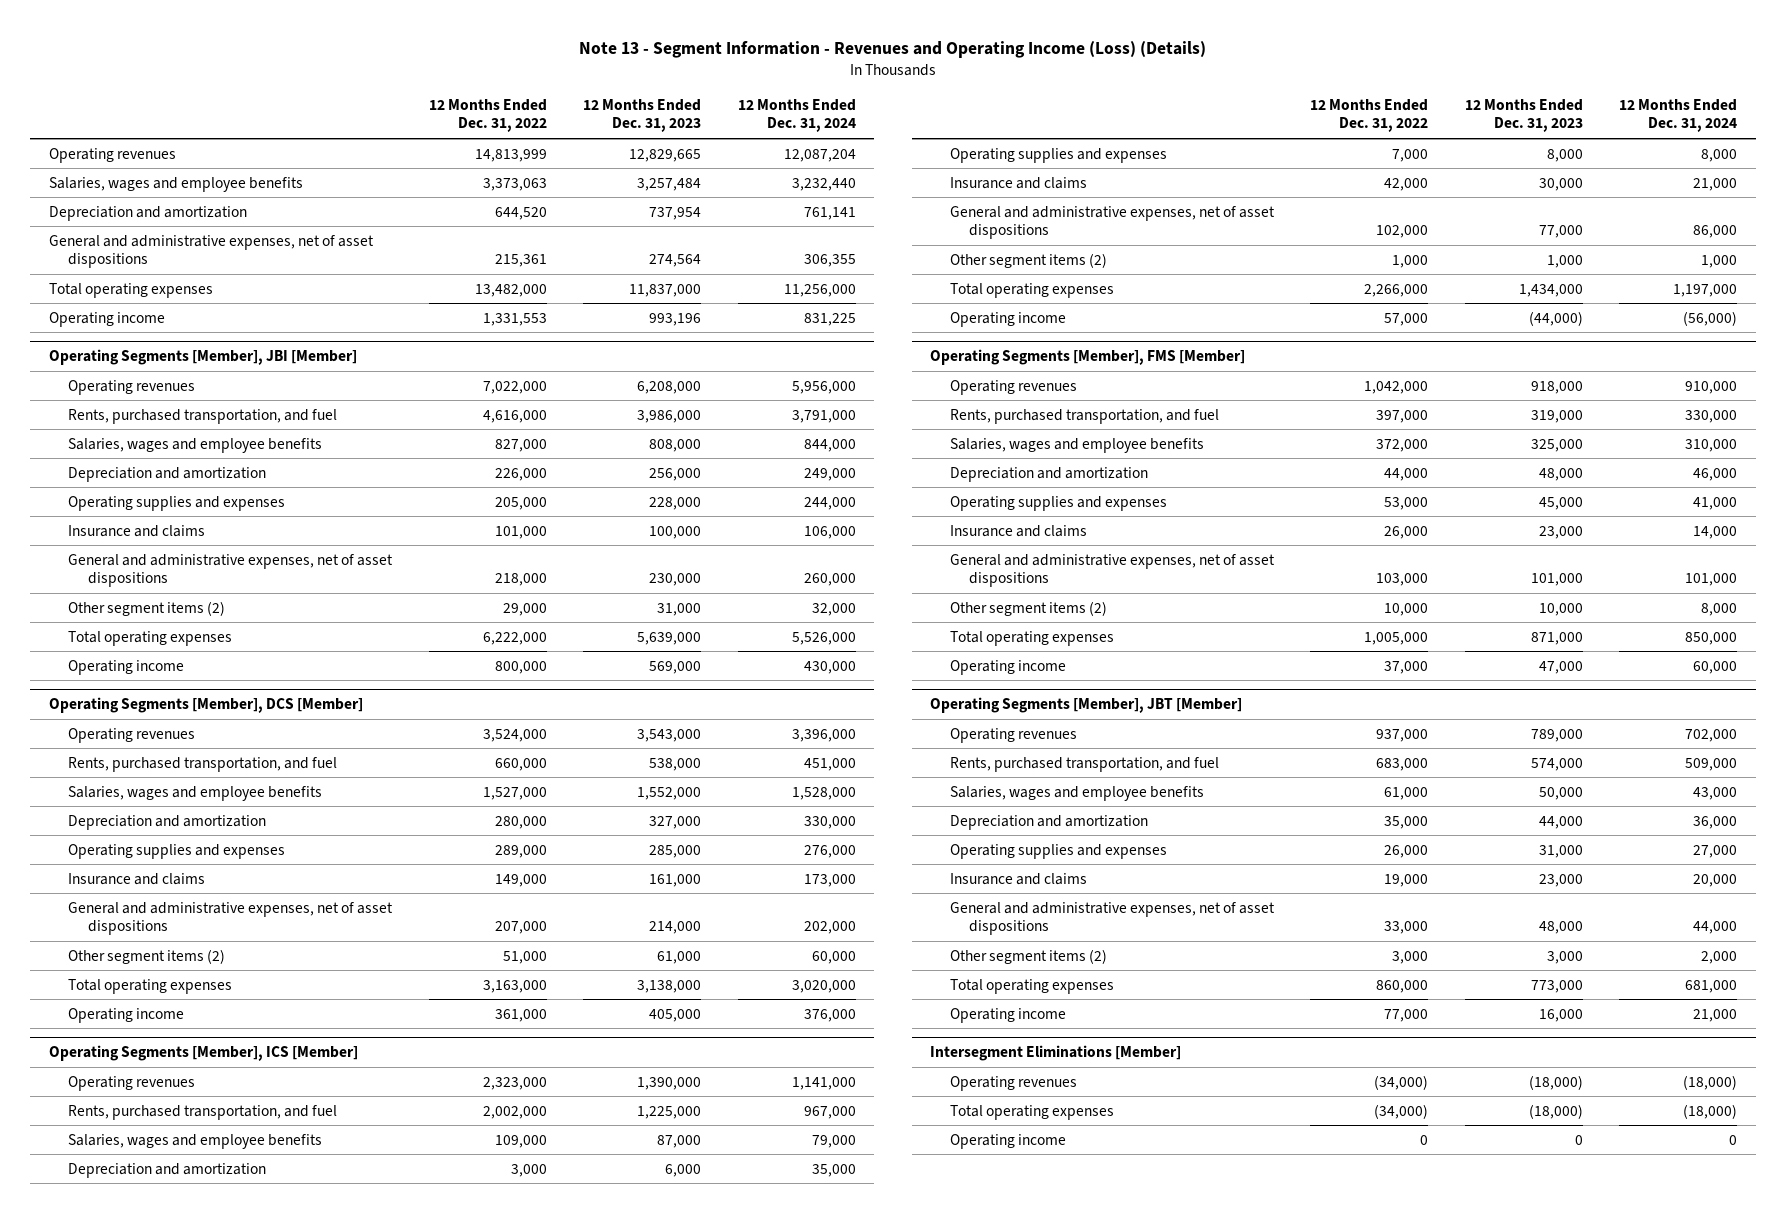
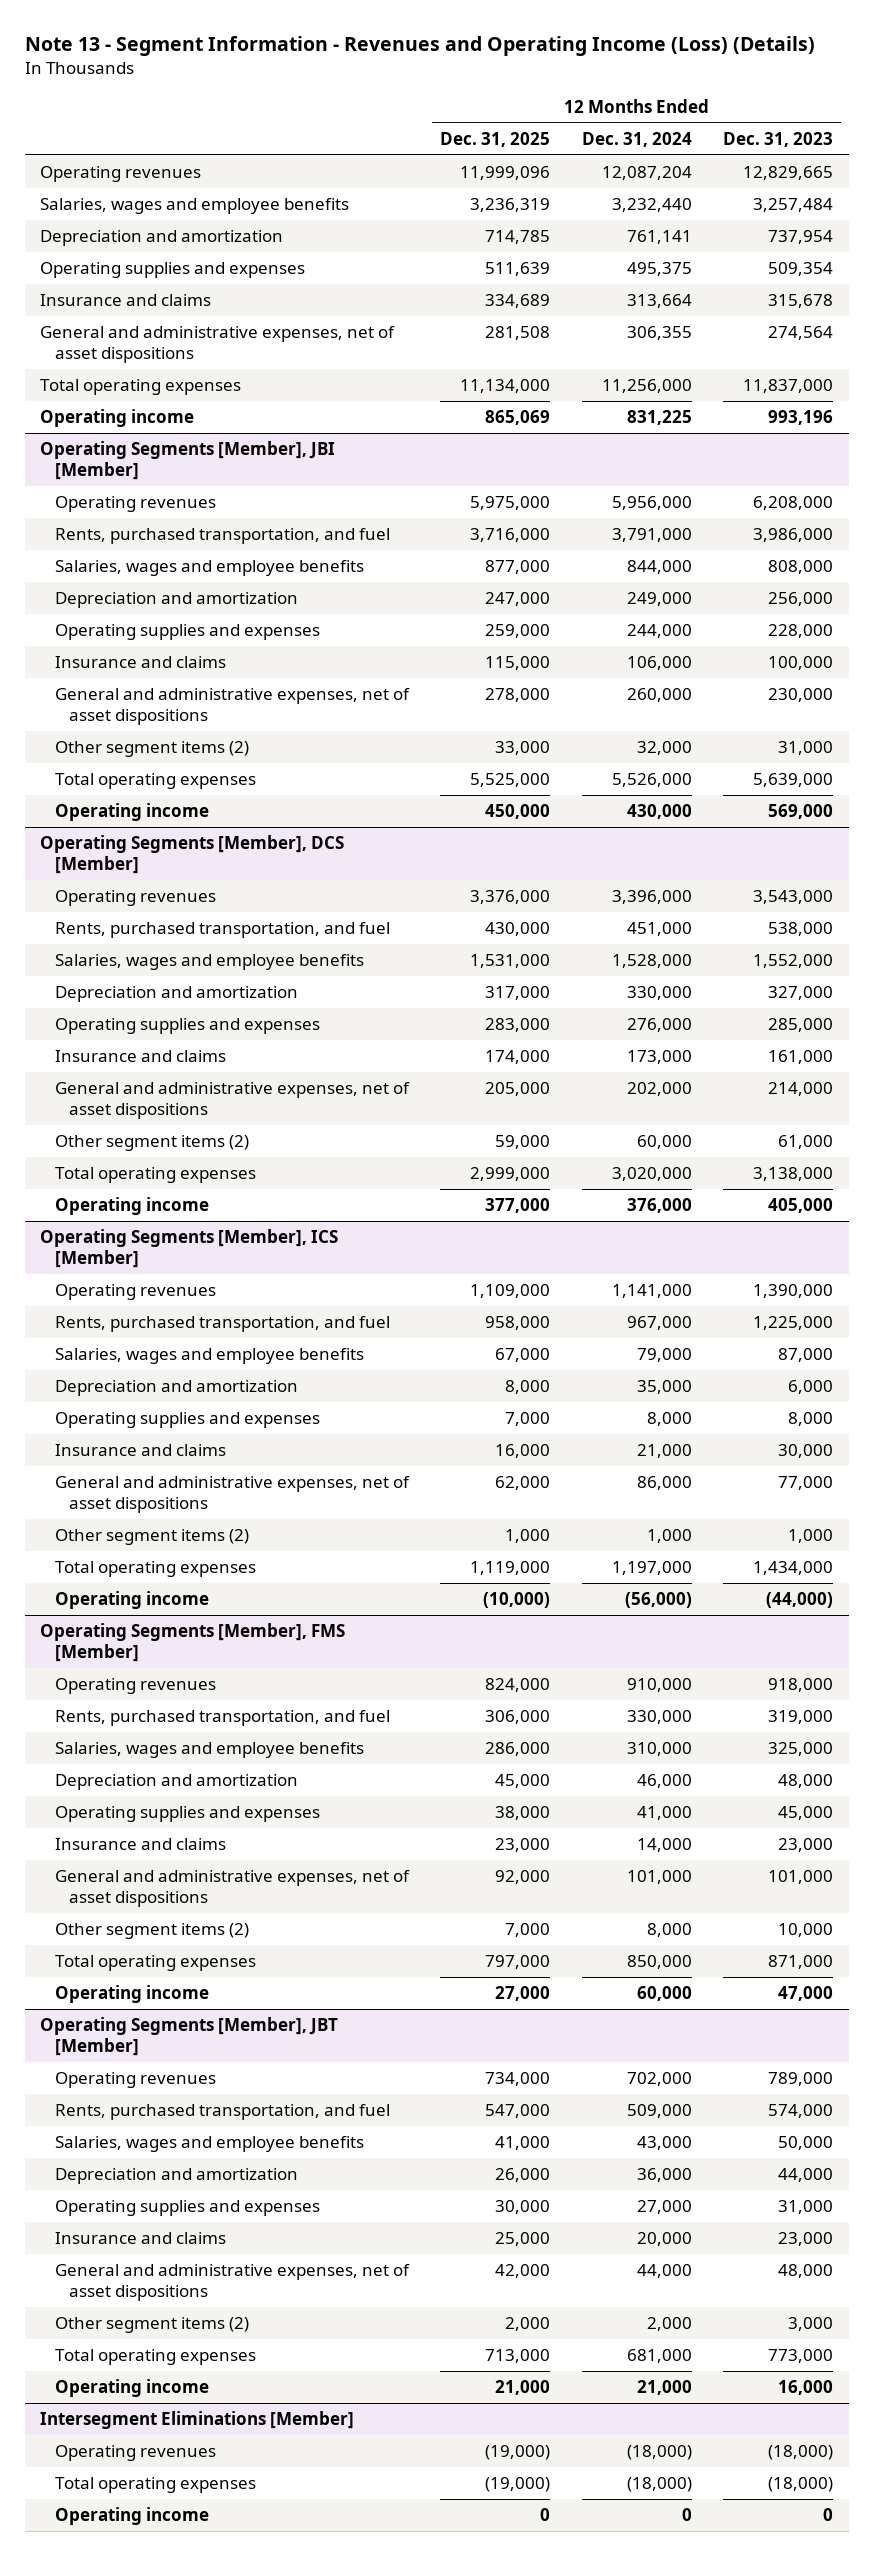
[428,98,547,133] 12 Months Ended Dec. 31, 2022 -> none
none -> [440,131,551,147] Dec. 31, 2025
none -> [40,262,306,279] Operating supplies and expenses
none -> [40,294,212,307] Insurance and claims

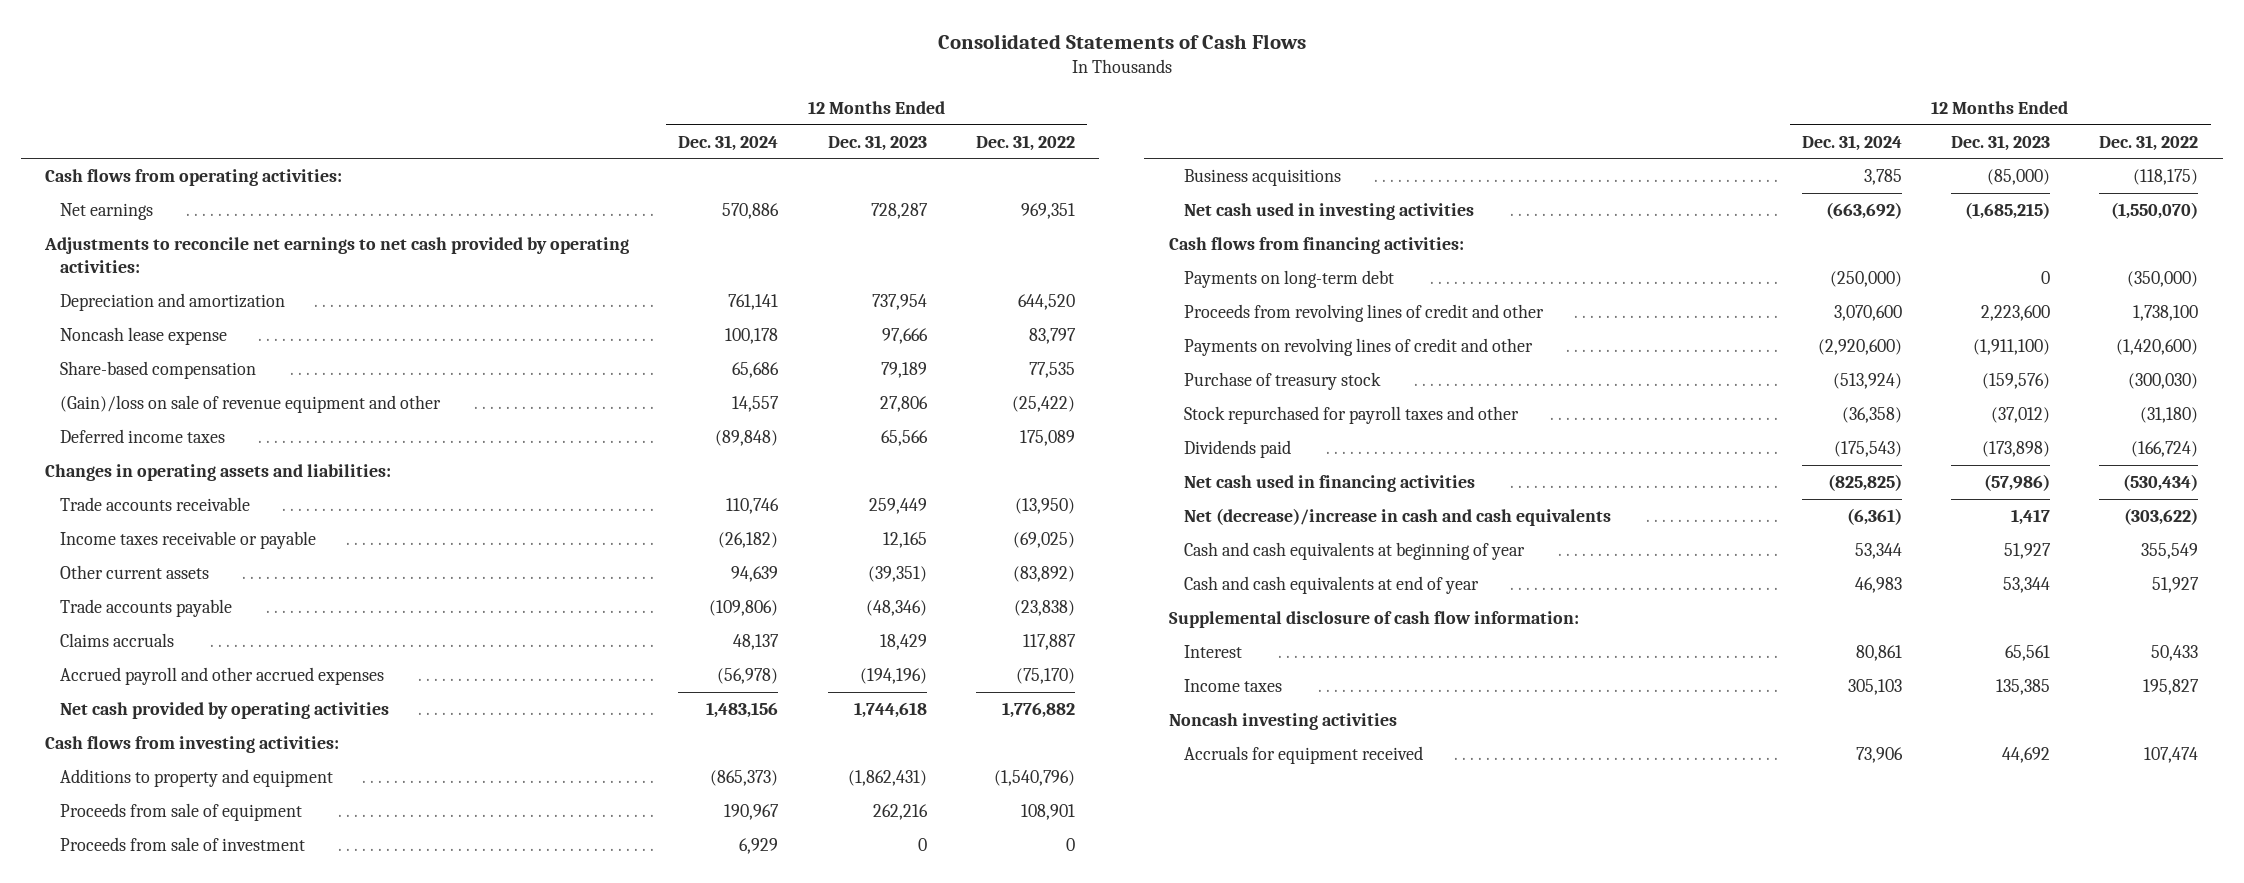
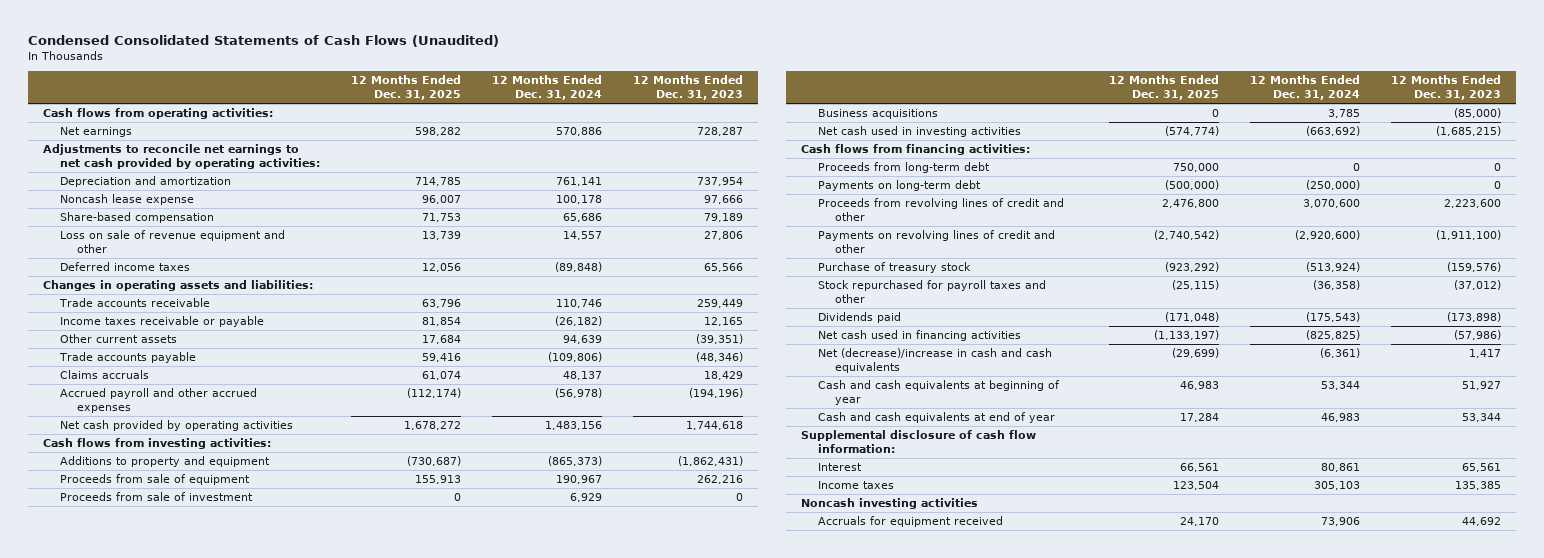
[937,33,1306,49] Consolidated Statements of Cash Flows -> [27,34,499,47] Condensed Consolidated Statements of Cash Flows (Unaudited)
[975,134,1075,151] Dec. 31, 2022 -> none
none -> [350,75,461,101] 12 Months Ended Dec. 31, 2025
[60,394,442,413] (Gain)/loss on sale of revenue equipment and other -> [59,230,285,254] Loss on sale of revenue equipment and other
none -> [818,162,991,174] Proceeds from long-term debt

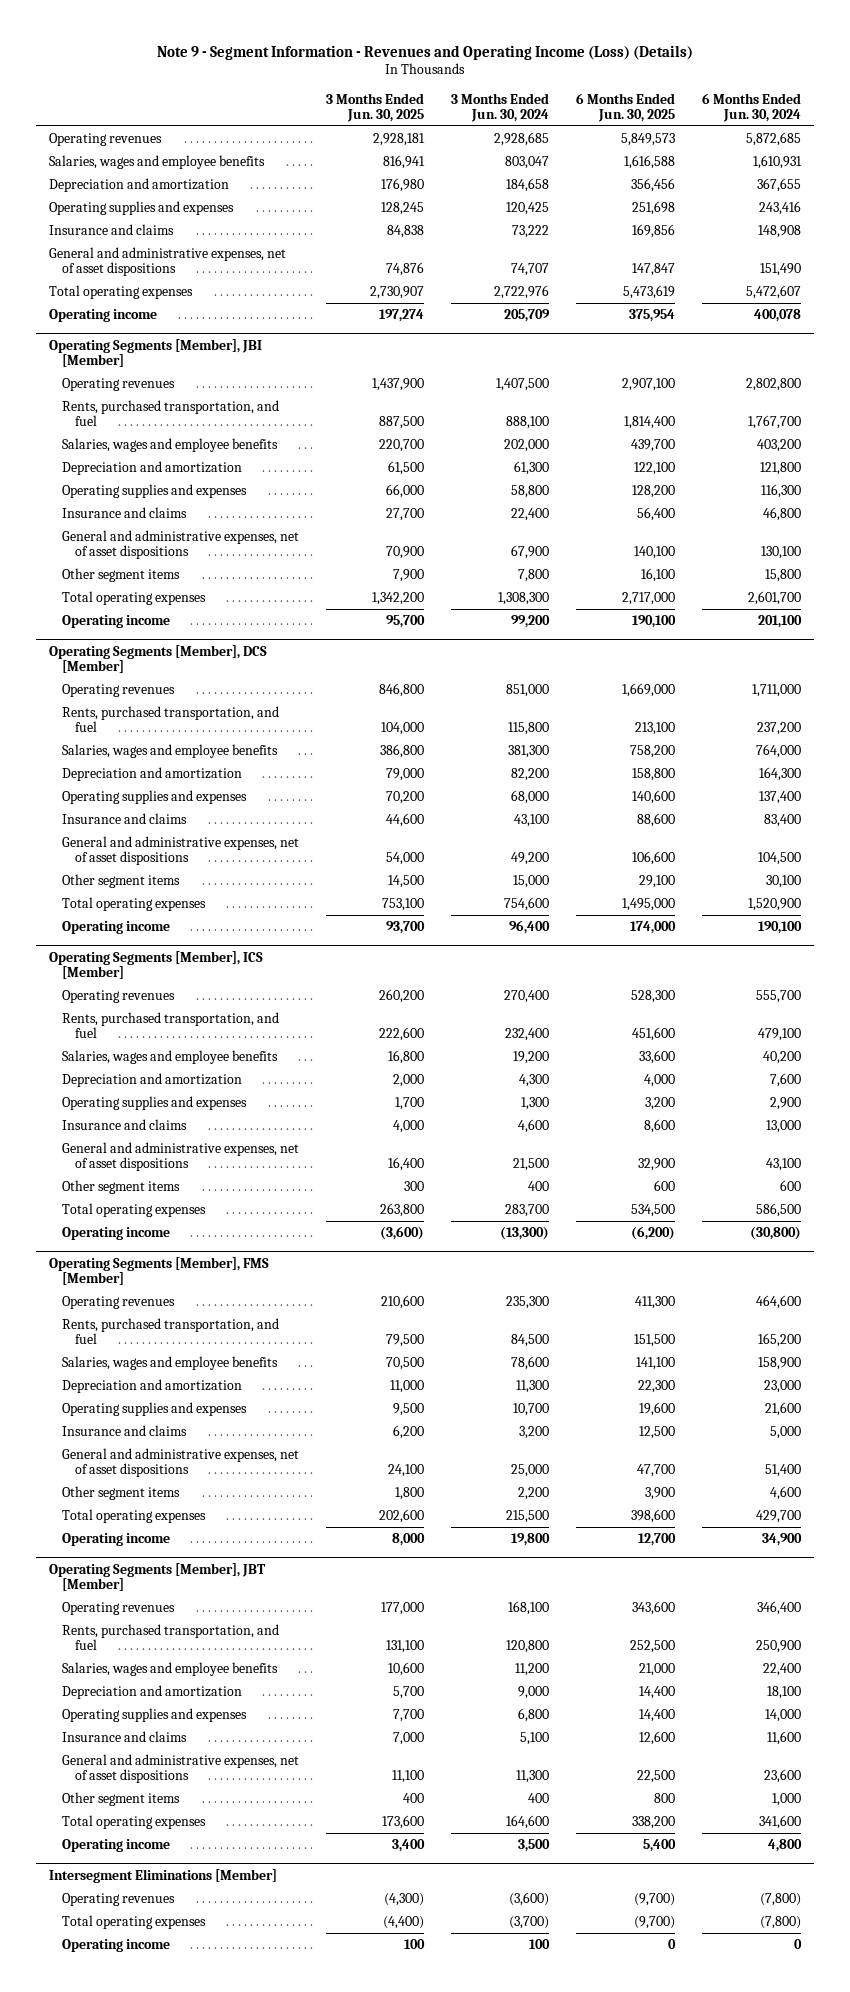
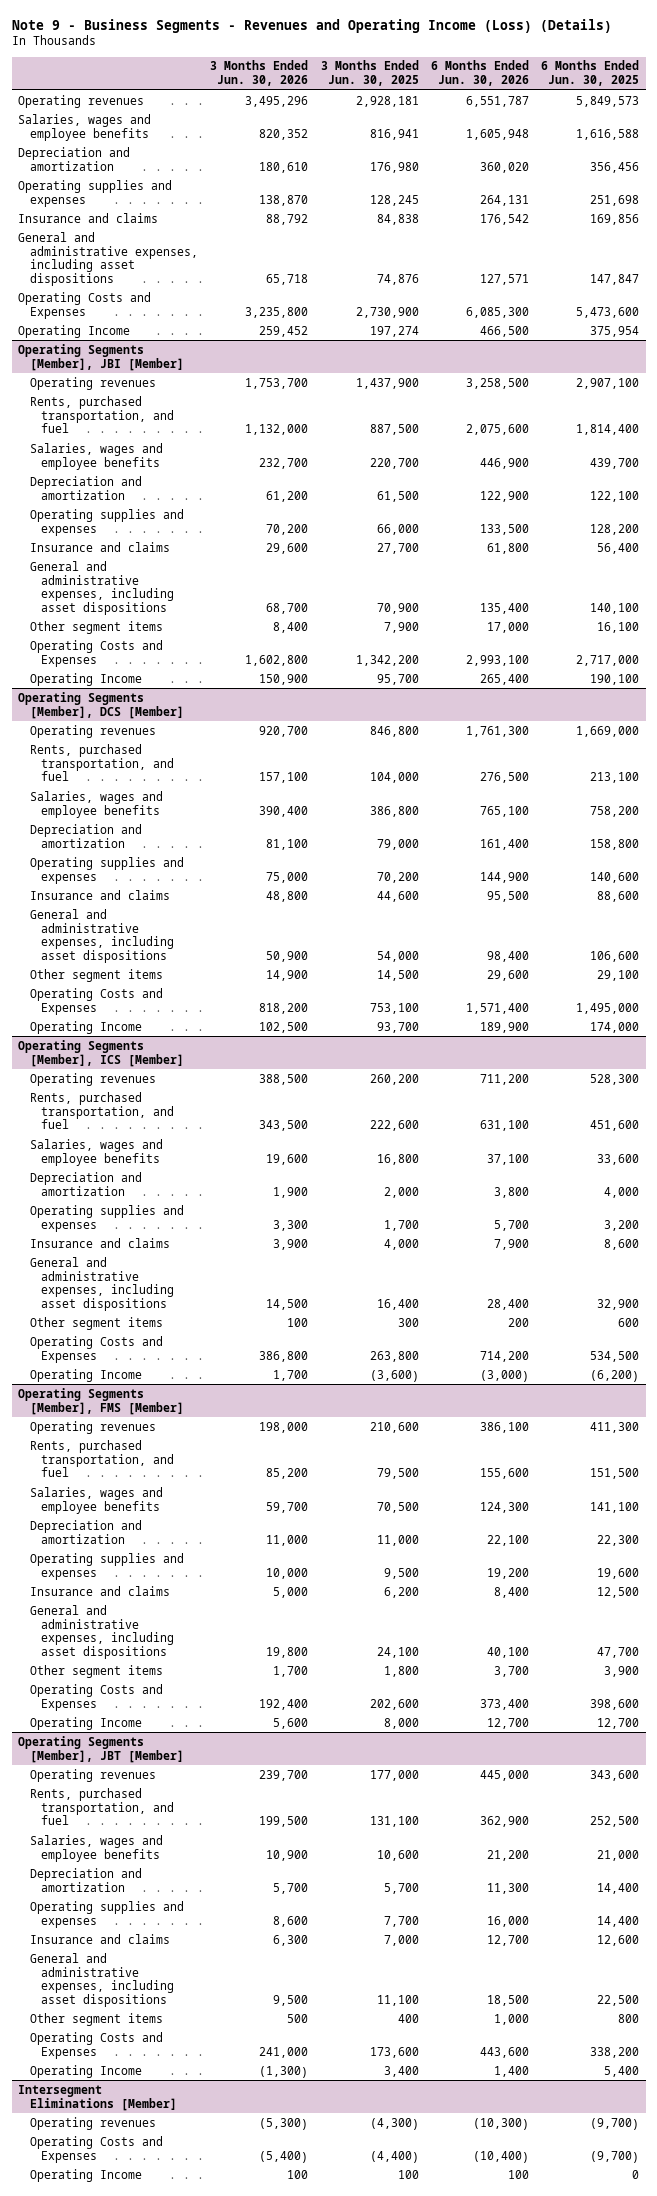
[157,44,694,60] Note 9 - Segment Information - Revenues and Operating Income (Loss) (Details) -> [11,18,612,33] Note 9 - Business Segments - Revenues and Operating Income (Loss) (Details)
[451,92,550,122] 3 Months Ended Jun. 30, 2024 -> none
[701,92,801,122] 6 Months Ended Jun. 30, 2024 -> none
none -> [210,60,309,87] 3 Months Ended Jun. 30, 2026
none -> [430,60,529,87] 6 Months Ended Jun. 30, 2026
[49,284,194,299] Total operating expenses -> none
[49,246,287,277] General and administrative expenses, net of asset dispositions -> [18,231,198,286] General and administrative expenses, including asset dispositions
none -> [18,291,152,319] Operating Costs and Expenses
[49,308,158,322] Operating income -> [18,324,131,338] Operating Income
[62,529,300,560] General and administrative expenses, net of asset dispositions -> [29,560,175,615] General and administrative expenses, including asset dispositions
[62,590,207,605] Total operating expenses -> [29,639,163,667] Operating Costs and Expenses
[62,614,171,628] Operating income -> [29,672,142,686] Operating Income
[62,835,300,866] General and administrative expenses, net of asset dispositions -> [29,908,175,963] General and administrative expenses, including asset dispositions
[62,896,207,911] Total operating expenses -> [29,987,163,1015] Operating Costs and Expenses
[62,920,171,934] Operating income -> [29,1020,142,1034] Operating Income
[62,1141,300,1172] General and administrative expenses, net of asset dispositions -> [29,1256,175,1311] General and administrative expenses, including asset dispositions
[62,1202,207,1217] Total operating expenses -> [29,1335,163,1363] Operating Costs and Expenses
[62,1226,171,1240] Operating income -> [29,1368,142,1382] Operating Income
[62,1447,300,1478] General and administrative expenses, net of asset dispositions -> [29,1604,175,1659] General and administrative expenses, including asset dispositions
[62,1508,207,1523] Total operating expenses -> [29,1683,163,1711] Operating Costs and Expenses
[62,1532,171,1546] Operating income -> [29,1716,142,1730] Operating Income
[62,1753,300,1784] General and administrative expenses, net of asset dispositions -> [29,1952,175,2007] General and administrative expenses, including asset dispositions
[62,1814,207,1829] Total operating expenses -> [29,2031,163,2059] Operating Costs and Expenses
[62,1838,171,1852] Operating income -> [29,2064,142,2078] Operating Income
[62,1914,207,1929] Total operating expenses -> [29,2135,163,2163] Operating Costs and Expenses
[62,1938,171,1952] Operating income -> [29,2168,142,2182] Operating Income

